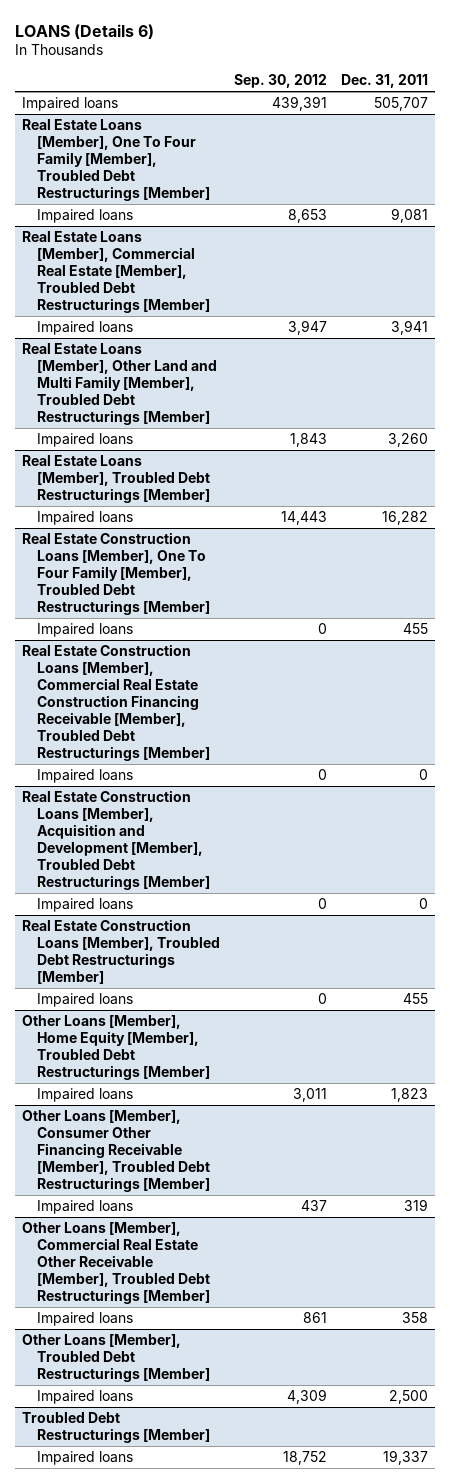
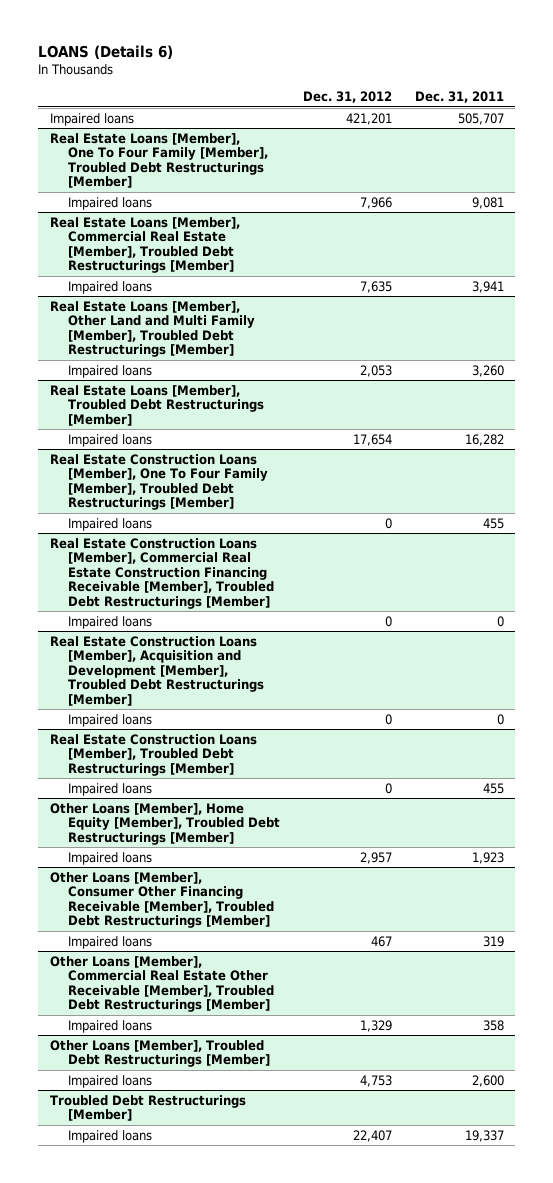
[234,74,328,89] Sep. 30, 2012 -> none
none -> [303,91,393,104] Dec. 31, 2012
[391,1087,429,1102] 1,823 -> [471,851,504,864] 1,923
[389,1389,429,1404] 2,500 -> [471,1074,504,1087] 2,600

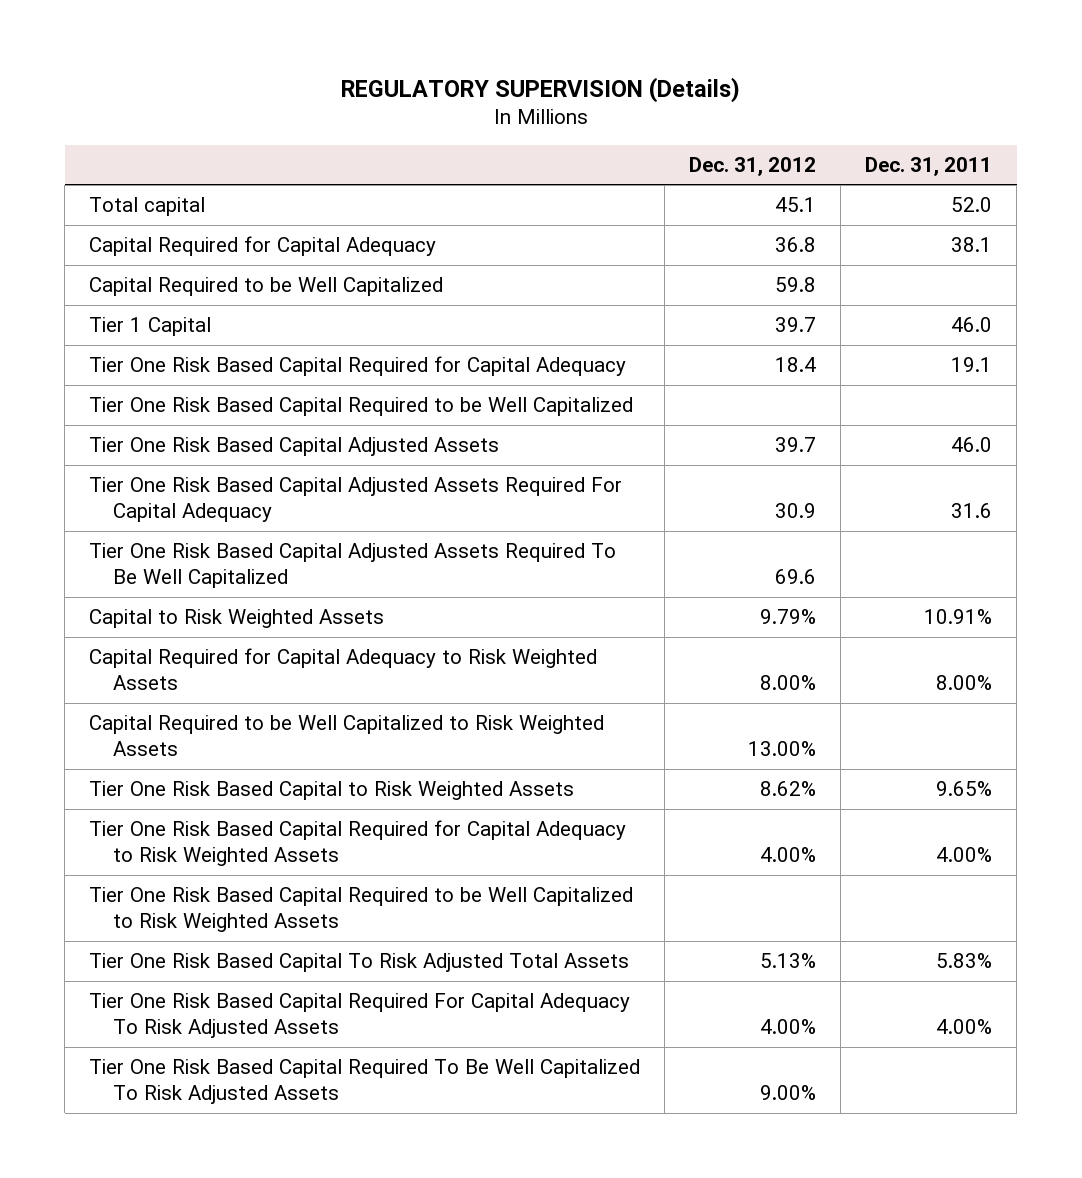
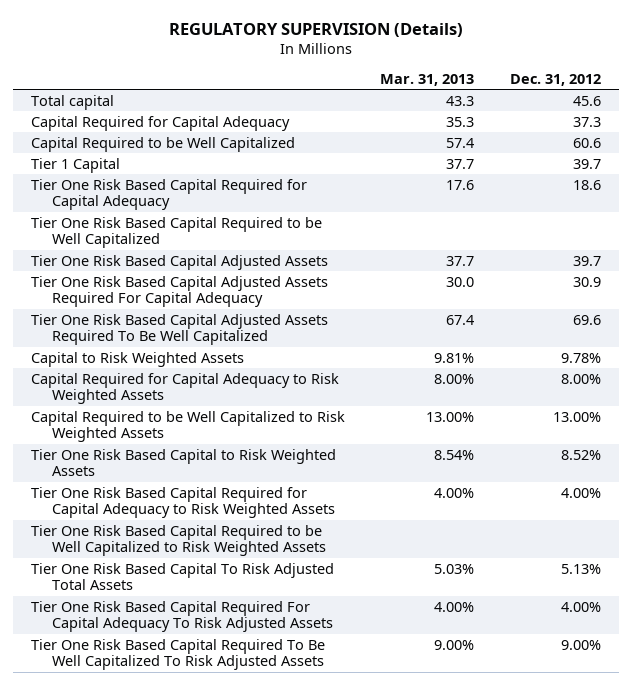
[865,156,993,176] Dec. 31, 2011 -> none
none -> [380,74,475,87] Mar. 31, 2013
[775,197,817,213] 45.1 -> [573,95,602,106] 45.6
[775,237,817,253] 36.8 -> [573,116,602,127] 37.3
[775,277,817,293] 59.8 -> [573,137,602,148] 60.6
[775,357,817,373] 18.4 -> [573,179,602,190] 18.6
[760,609,817,625] 9.79% -> [561,352,602,363] 9.78%
[760,781,817,797] 8.62% -> [561,449,602,460] 8.52%

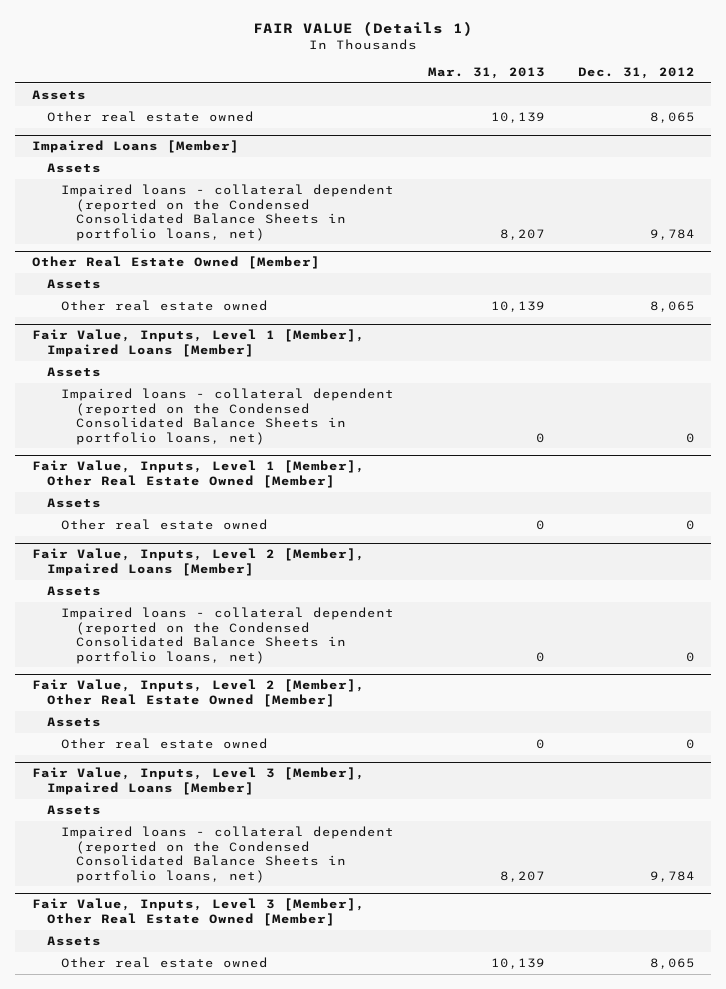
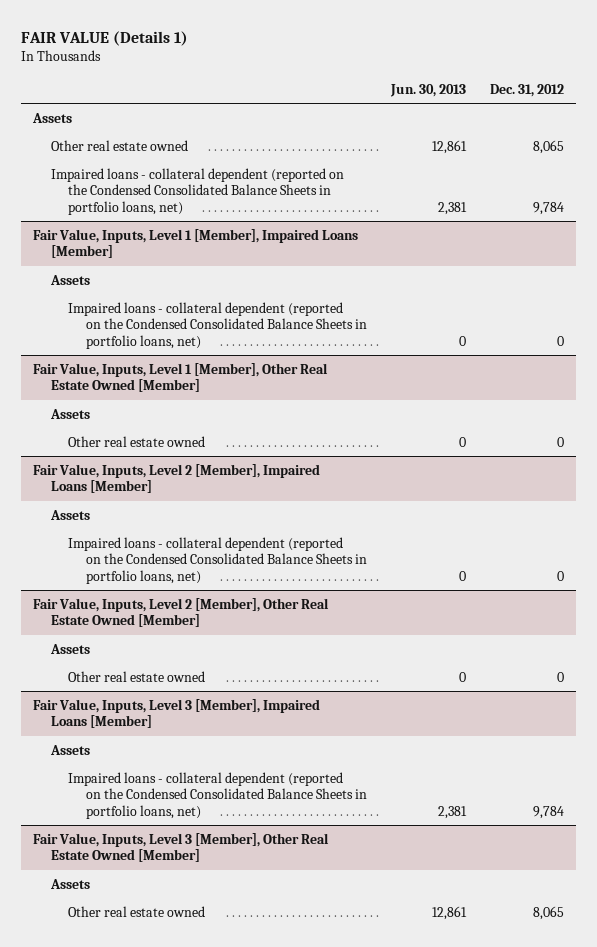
[427,67,545,80] Mar. 31, 2013 -> none
none -> [389,83,466,97] Jun. 30, 2013
[31,140,239,154] Impaired Loans [Member] -> none
[46,162,101,173] Assets -> none
[31,256,320,270] Other Real Estate Owned [Member] -> none
[46,278,101,289] Assets -> none
[61,299,269,311] Other real estate owned -> none

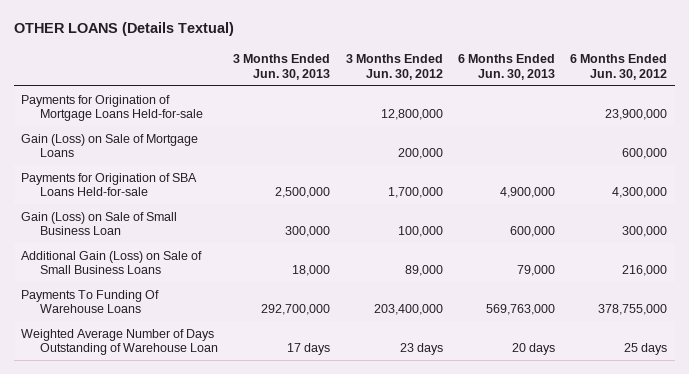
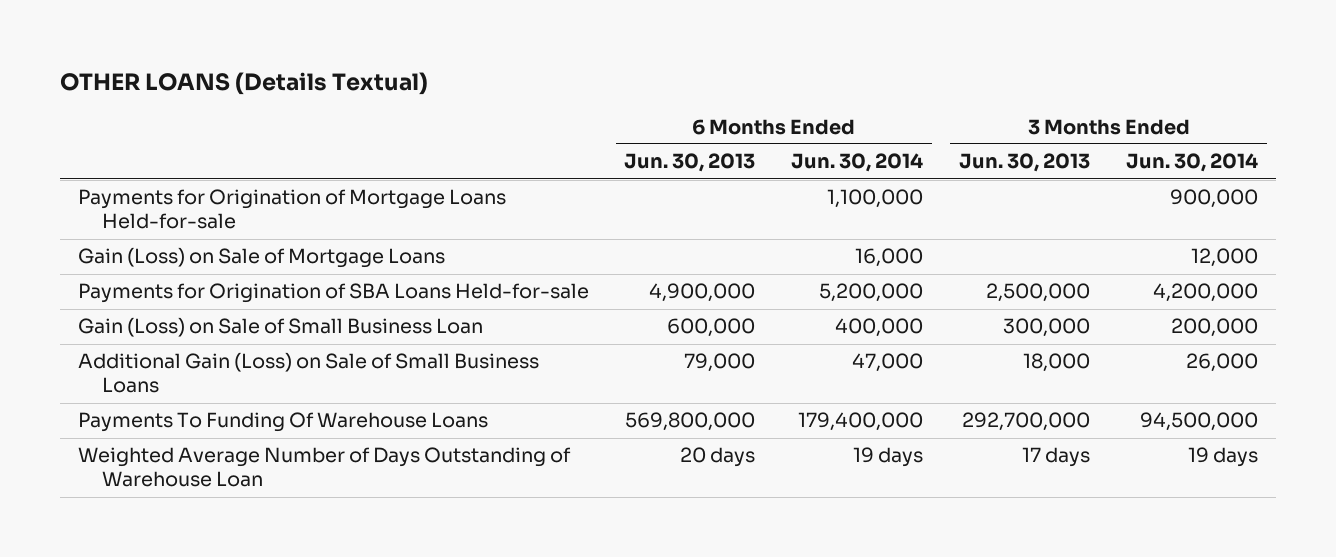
[345,53,443,80] 3 Months Ended Jun. 30, 2012 -> none
[570,53,668,80] 6 Months Ended Jun. 30, 2012 -> none
none -> [791,153,924,173] Jun. 30, 2014
none -> [1126,153,1259,173] Jun. 30, 2014
[485,304,555,316] 569,763,000 -> [625,412,756,432] 569,800,000

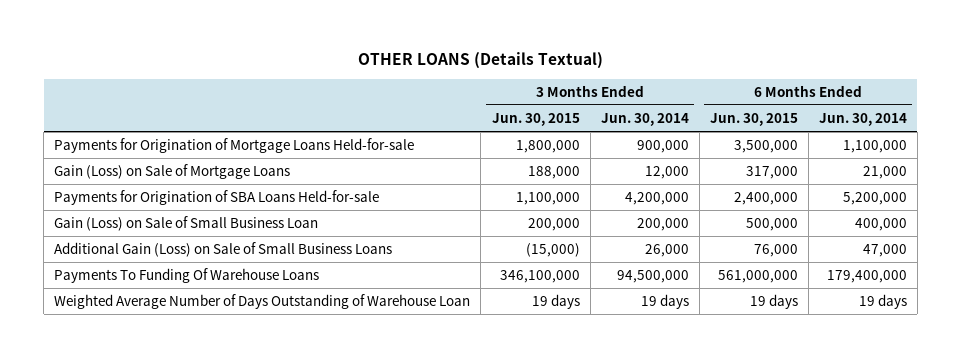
[624,153,756,173] Jun. 30, 2013 -> none
[959,153,1091,173] Jun. 30, 2013 -> none
none -> [491,112,580,126] Jun. 30, 2015
none -> [709,112,798,126] Jun. 30, 2015
[855,248,924,268] 16,000 -> [862,166,907,180] 21,000

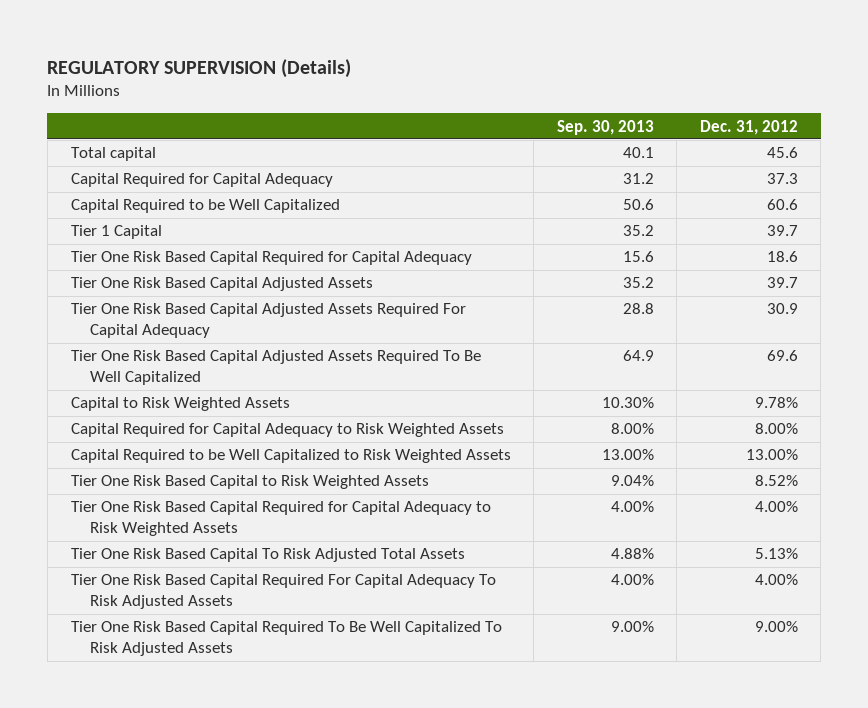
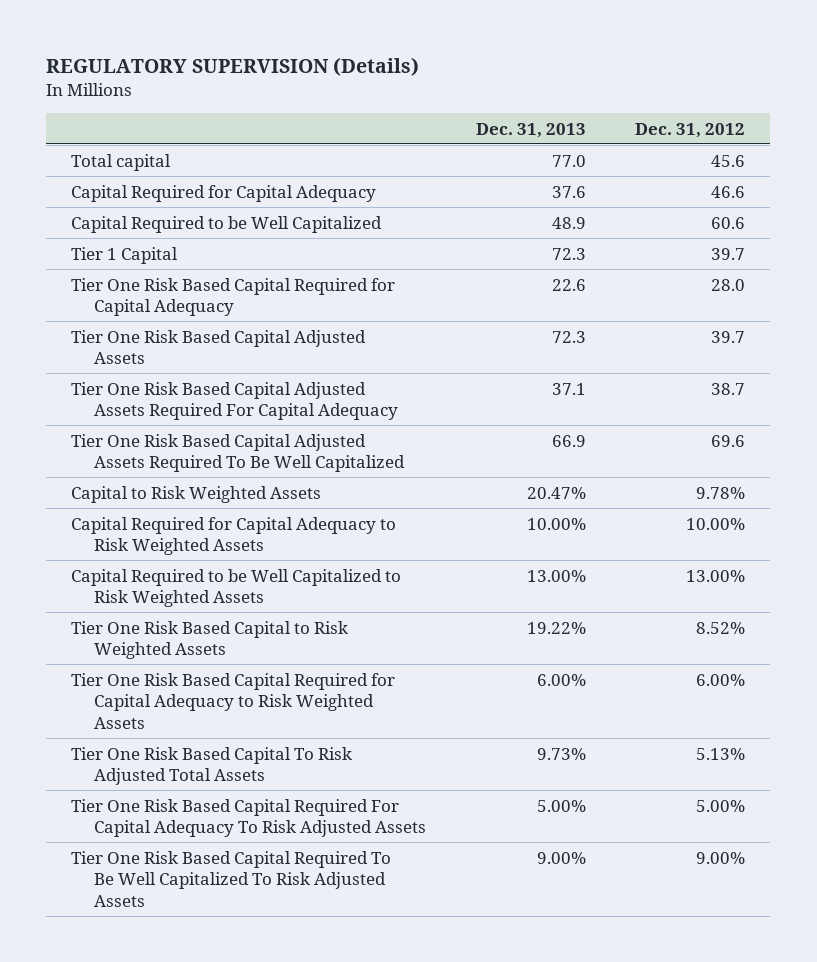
[556,119,654,135] Sep. 30, 2013 -> none
none -> [475,122,586,138] Dec. 31, 2013
[766,173,798,185] 37.3 -> [711,185,746,198] 46.6
[766,251,798,263] 18.6 -> [711,278,746,291] 28.0
[766,303,798,315] 30.9 -> [711,382,746,395] 38.7
[754,423,798,435] 8.00% -> [686,517,746,530] 10.00%
[754,501,798,513] 4.00% -> [696,673,746,686] 6.00%
[754,574,798,586] 4.00% -> [696,799,746,812] 5.00%

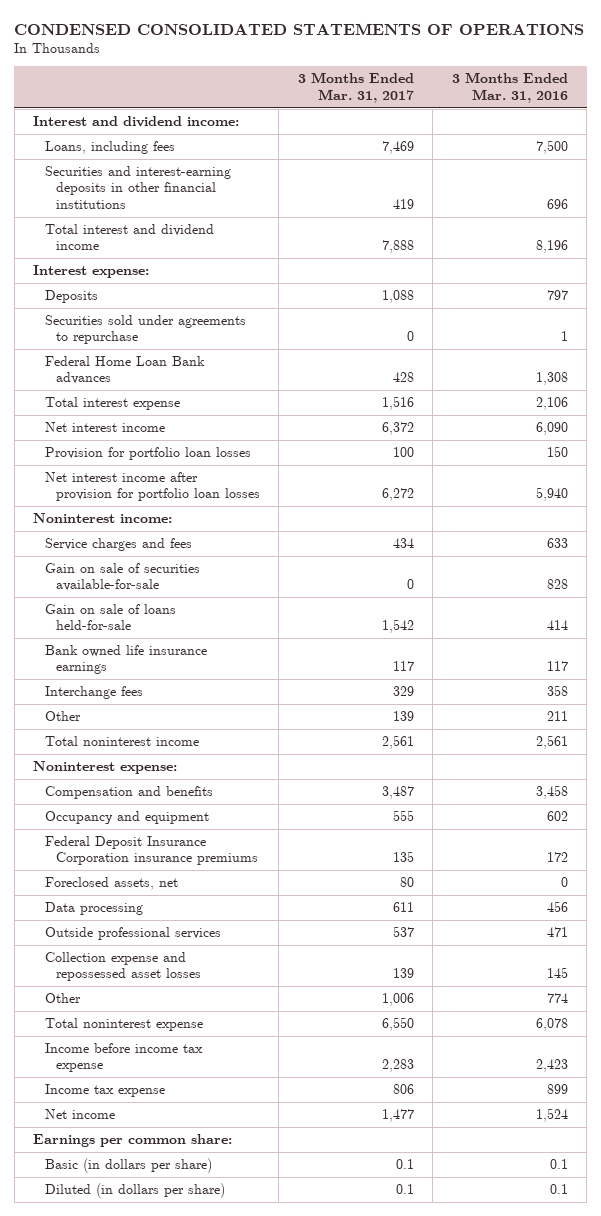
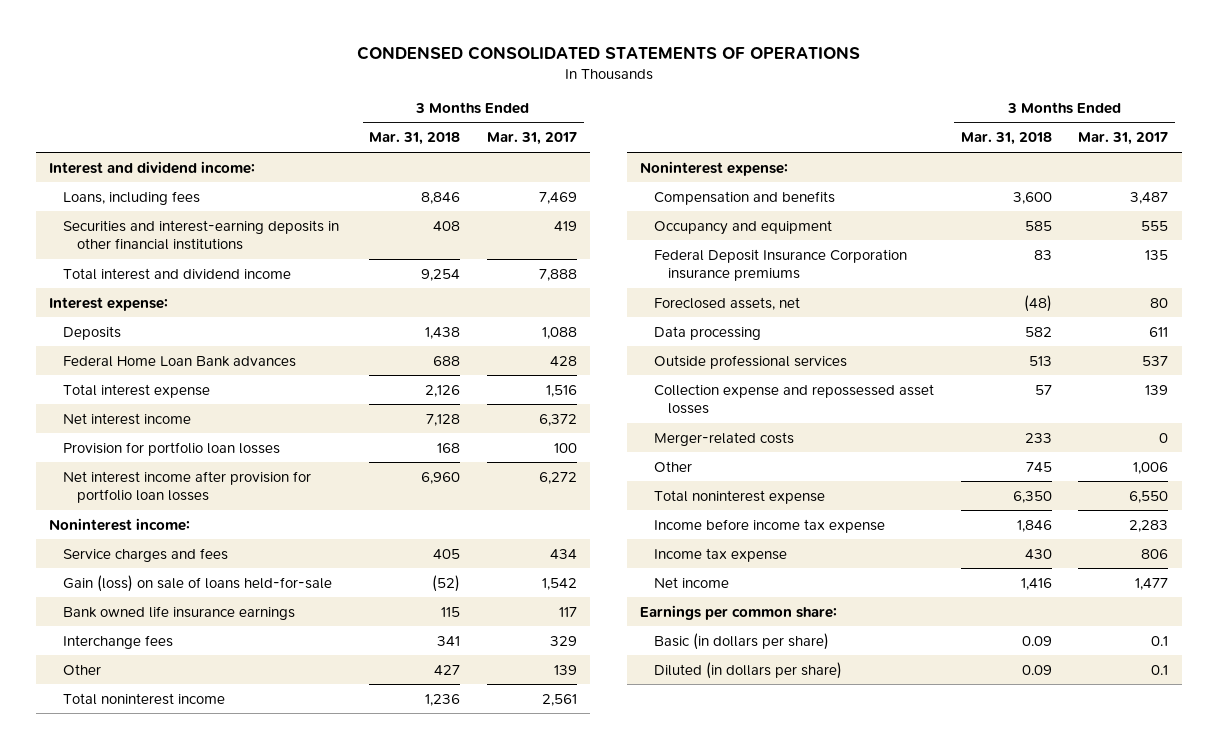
[451,72,568,103] 3 Months Ended Mar. 31, 2016 -> none
none -> [369,132,461,146] Mar. 31, 2018
[44,315,246,345] Securities sold under agreements to repurchase -> none
[44,563,200,592] Gain on sale of securities available-for-sale -> none
[44,604,176,631] Gain on sale of loans held-for-sale -> [62,574,332,592] Gain (loss) on sale of loans held-for-sale
none -> [654,431,795,446] Merger-related costs

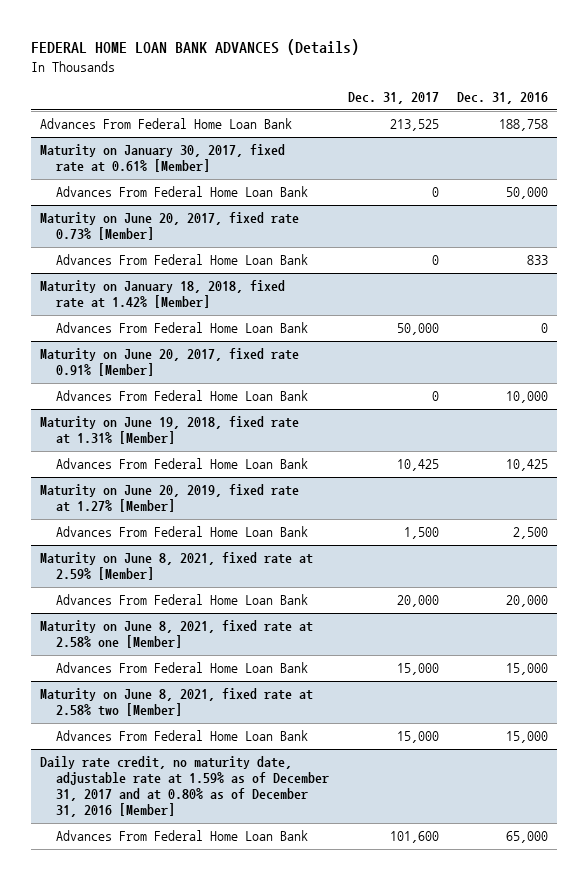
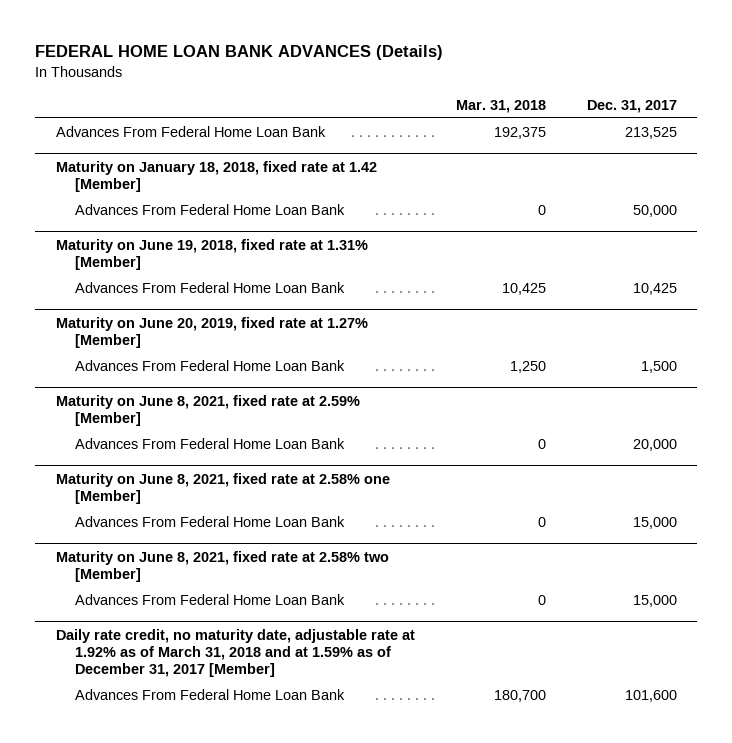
[457,92,549,105] Dec. 31, 2016 -> none
none -> [455,99,546,113] Mar. 31, 2018
[40,144,286,173] Maturity on January 30, 2017, fixed rate at 0.61% [Member] -> none
[56,186,309,198] Advances From Federal Home Loan Bank -> none
[40,212,300,241] Maturity on June 20, 2017, fixed rate 0.73% [Member] -> none
[56,254,309,266] Advances From Federal Home Loan Bank -> none
[40,280,286,309] Maturity on January 18, 2018, fixed rate at 1.42% [Member] -> [55,160,377,192] Maturity on January 18, 2018, fixed rate at 1.42 [Member]
[40,348,300,377] Maturity on June 20, 2017, fixed rate 0.91% [Member] -> none
[56,390,309,402] Advances From Federal Home Loan Bank -> none
[40,756,330,818] Daily rate credit, no maturity date, adjustable rate at 1.59% as of December 31, 2017 and at 0.80% as of December 31, 2016 [Member] -> [55,628,415,677] Daily rate credit, no maturity date, adjustable rate at 1.92% as of March 31, 2018 and at 1.59% as of December 31, 2017 [Member]

